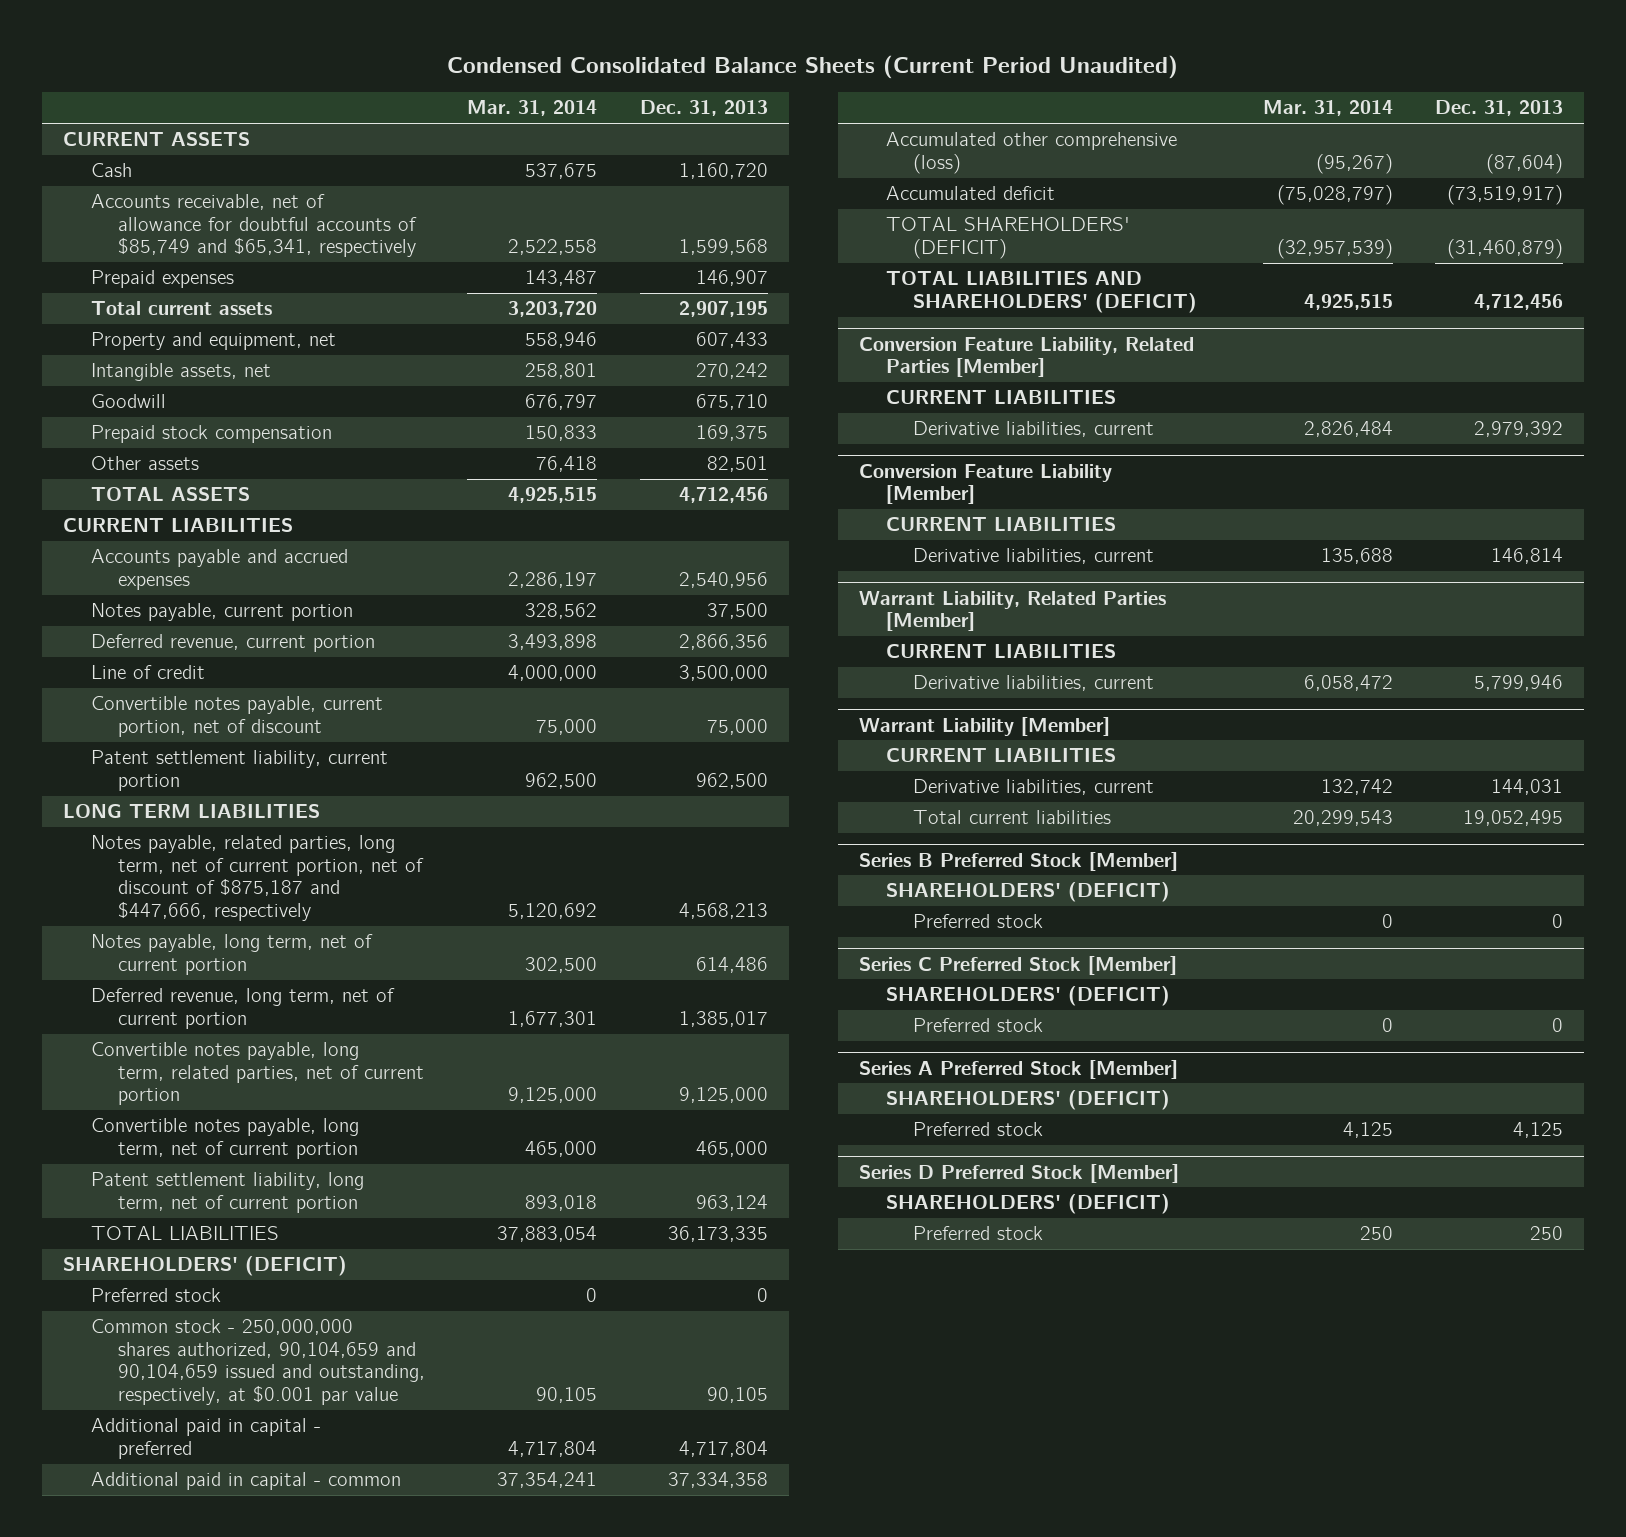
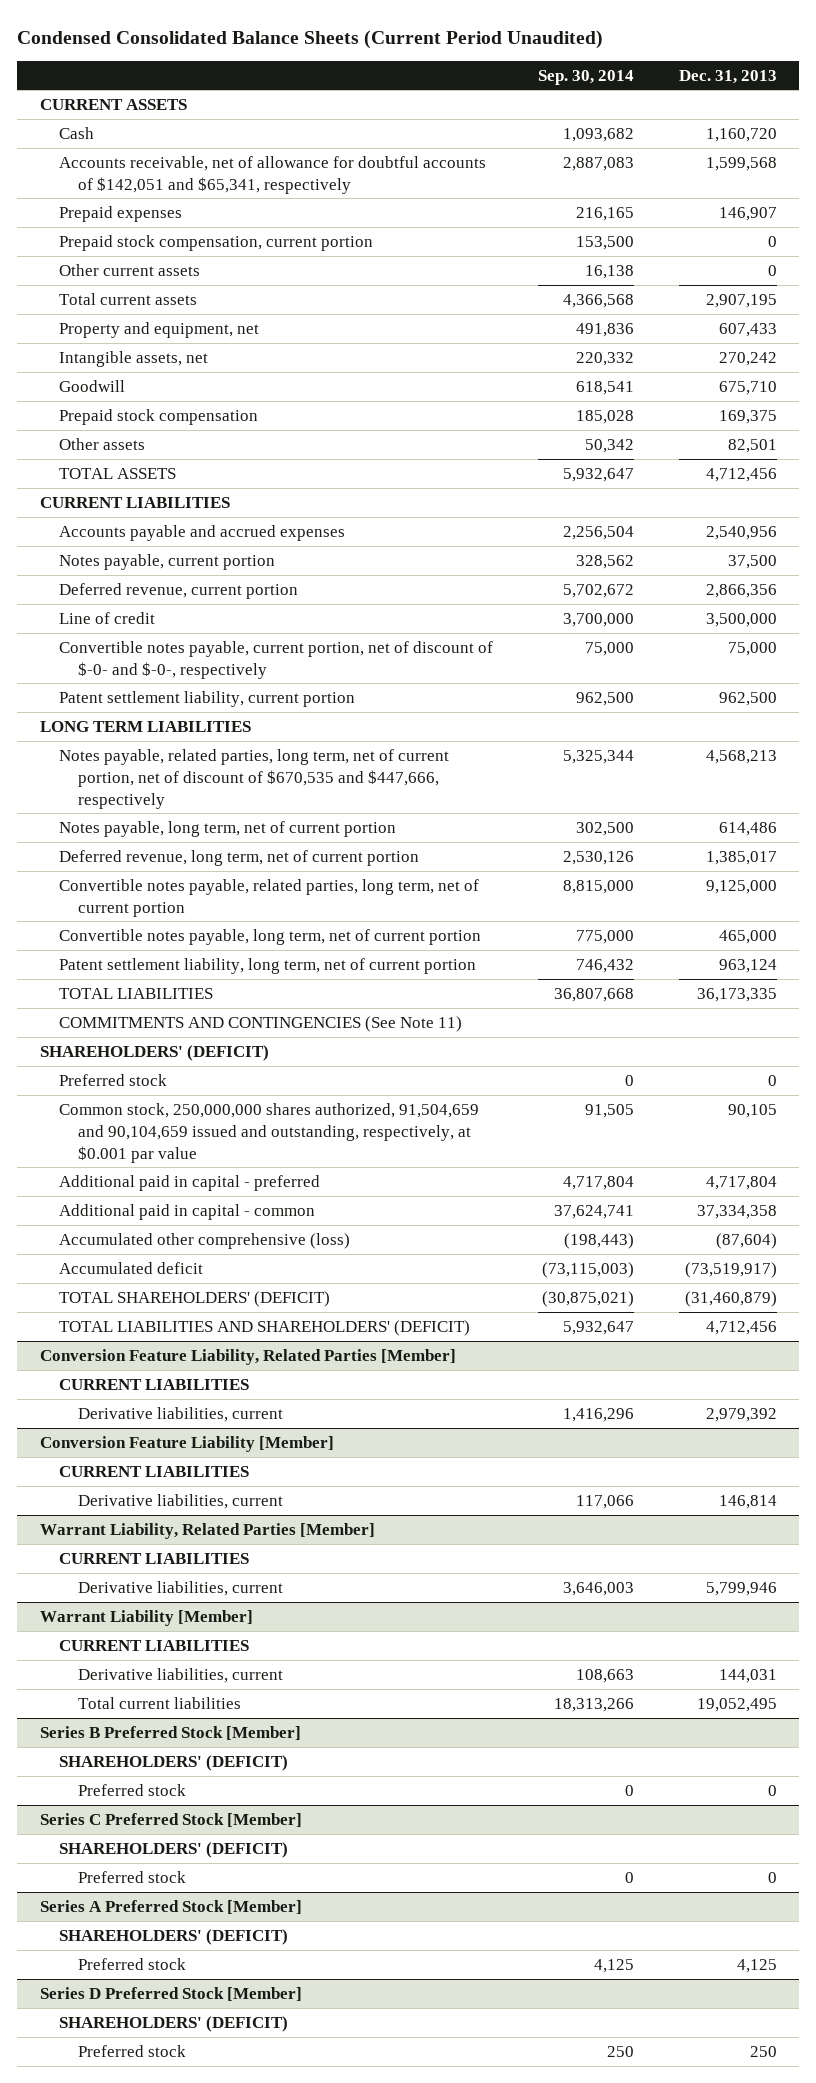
[467,100,598,117] Mar. 31, 2014 -> none
none -> [537,69,634,85] Sep. 30, 2014
[90,194,418,258] Accounts receivable, net of allowance for doubtful accounts of $85,749 and $65,341, respectively -> [58,155,486,194] Accounts receivable, net of allowance for doubtful accounts of $142,051 and $65,341, respectively
none -> [58,234,373,251] Prepaid stock compensation, current portion
none -> [58,263,200,276] Other current assets
[90,696,383,737] Convertible notes payable, current portion, net of discount -> [58,640,493,679] Convertible notes payable, current portion, net of discount of $-0- and $-0-, respectively
[90,835,425,921] Notes payable, related parties, long term, net of current portion, net of discount of $875,187 and $447,666, respectively -> [58,748,449,809] Notes payable, related parties, long term, net of current portion, net of discount of $670,535 and $447,666, respectively
[90,1042,425,1106] Convertible notes payable, long term, related parties, net of current portion -> [58,878,479,917] Convertible notes payable, related parties, long term, net of current portion
none -> [58,1015,462,1032] COMMITMENTS AND CONTINGENCIES (See Note 11)
[90,1319,426,1405] Common stock - 250,000,000 shares authorized, 90,104,659 and 90,104,659 issued and outstanding, respectively, at $0.001 par value -> [58,1102,479,1163] Common stock, 250,000,000 shares authorized, 91,504,659 and 90,104,659 issued and outstanding, respectively, at $0.001 par value

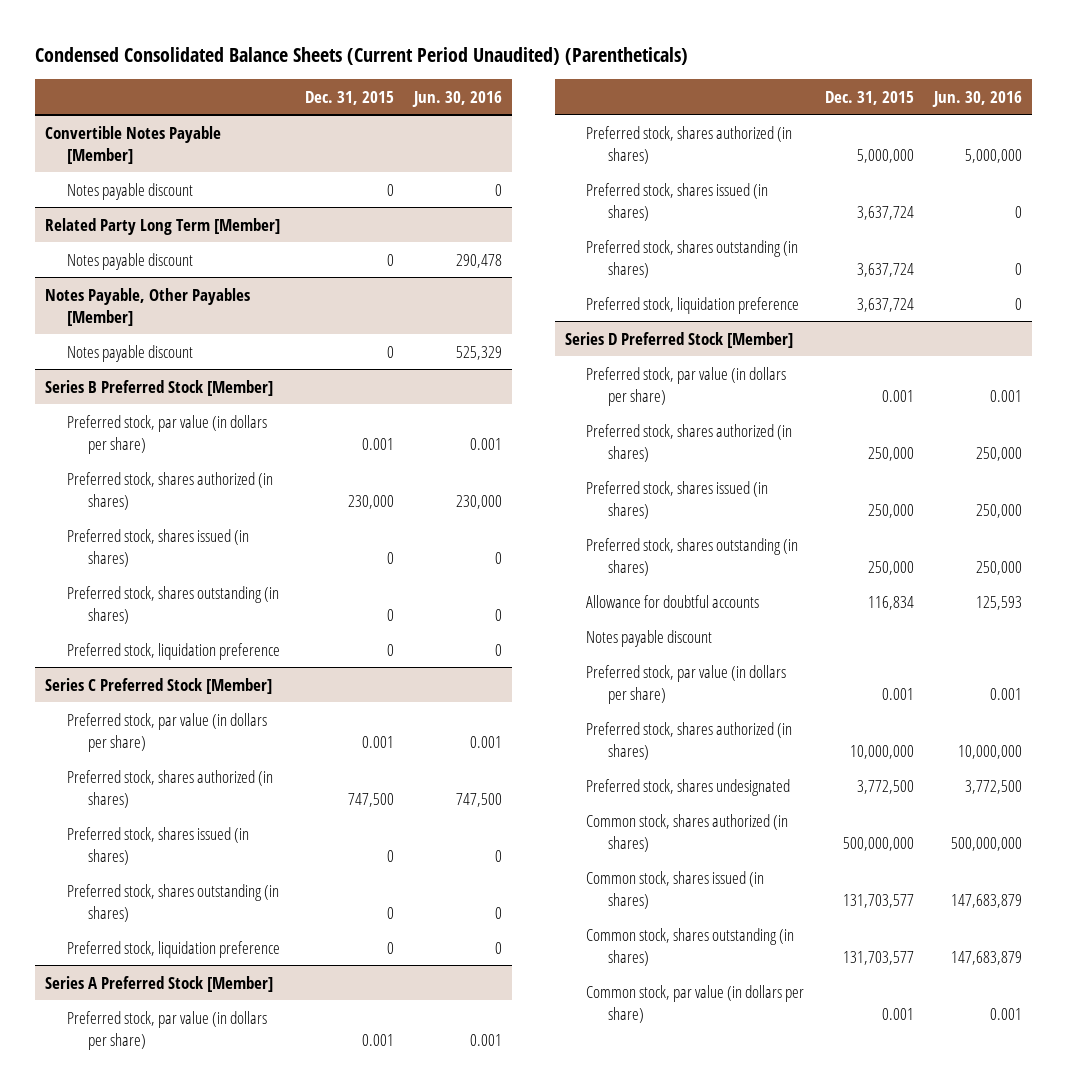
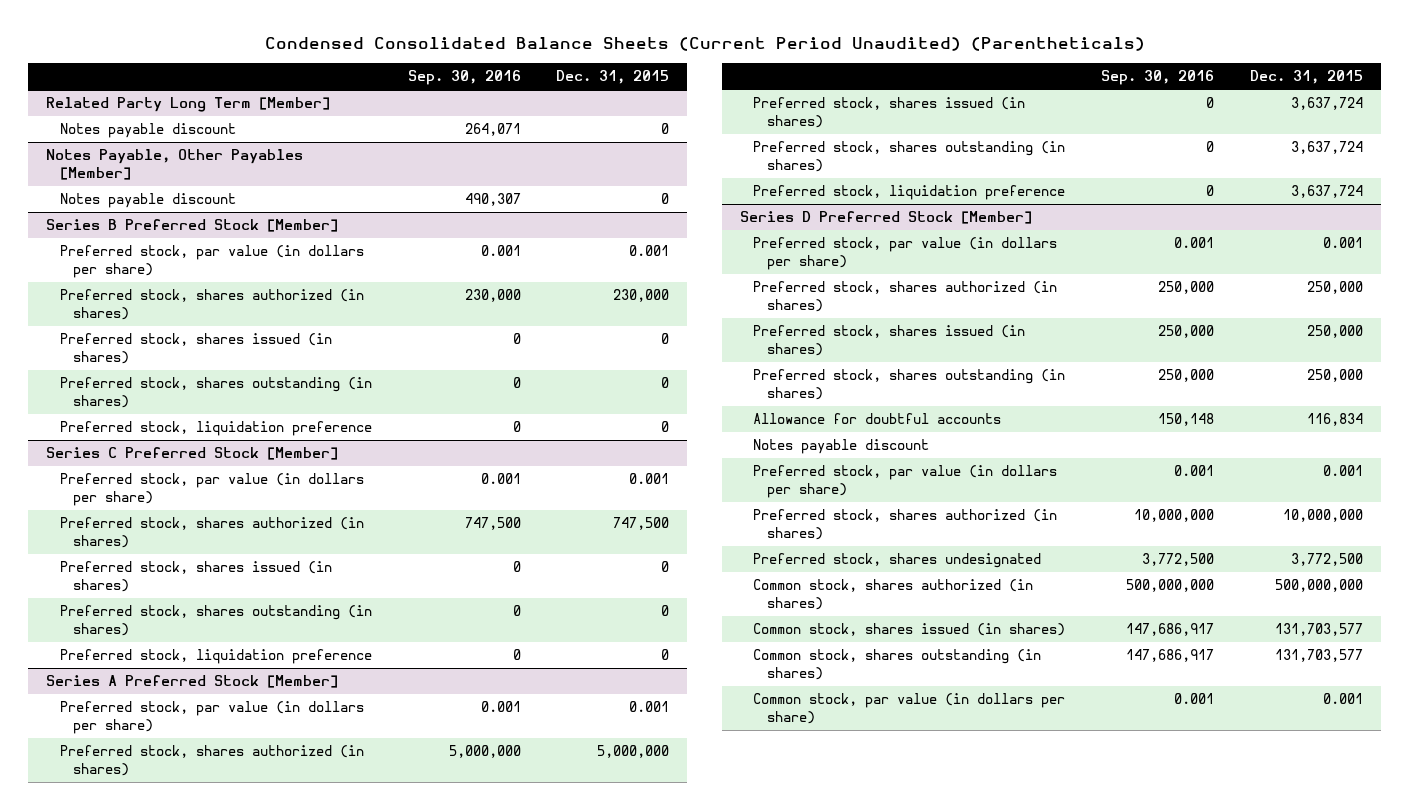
[411,90,502,107] Jun. 30, 2016 -> none
none -> [407,70,521,86] Sep. 30, 2016
[45,125,222,164] Convertible Notes Payable [Member] -> none
[66,182,193,200] Notes payable discount -> none

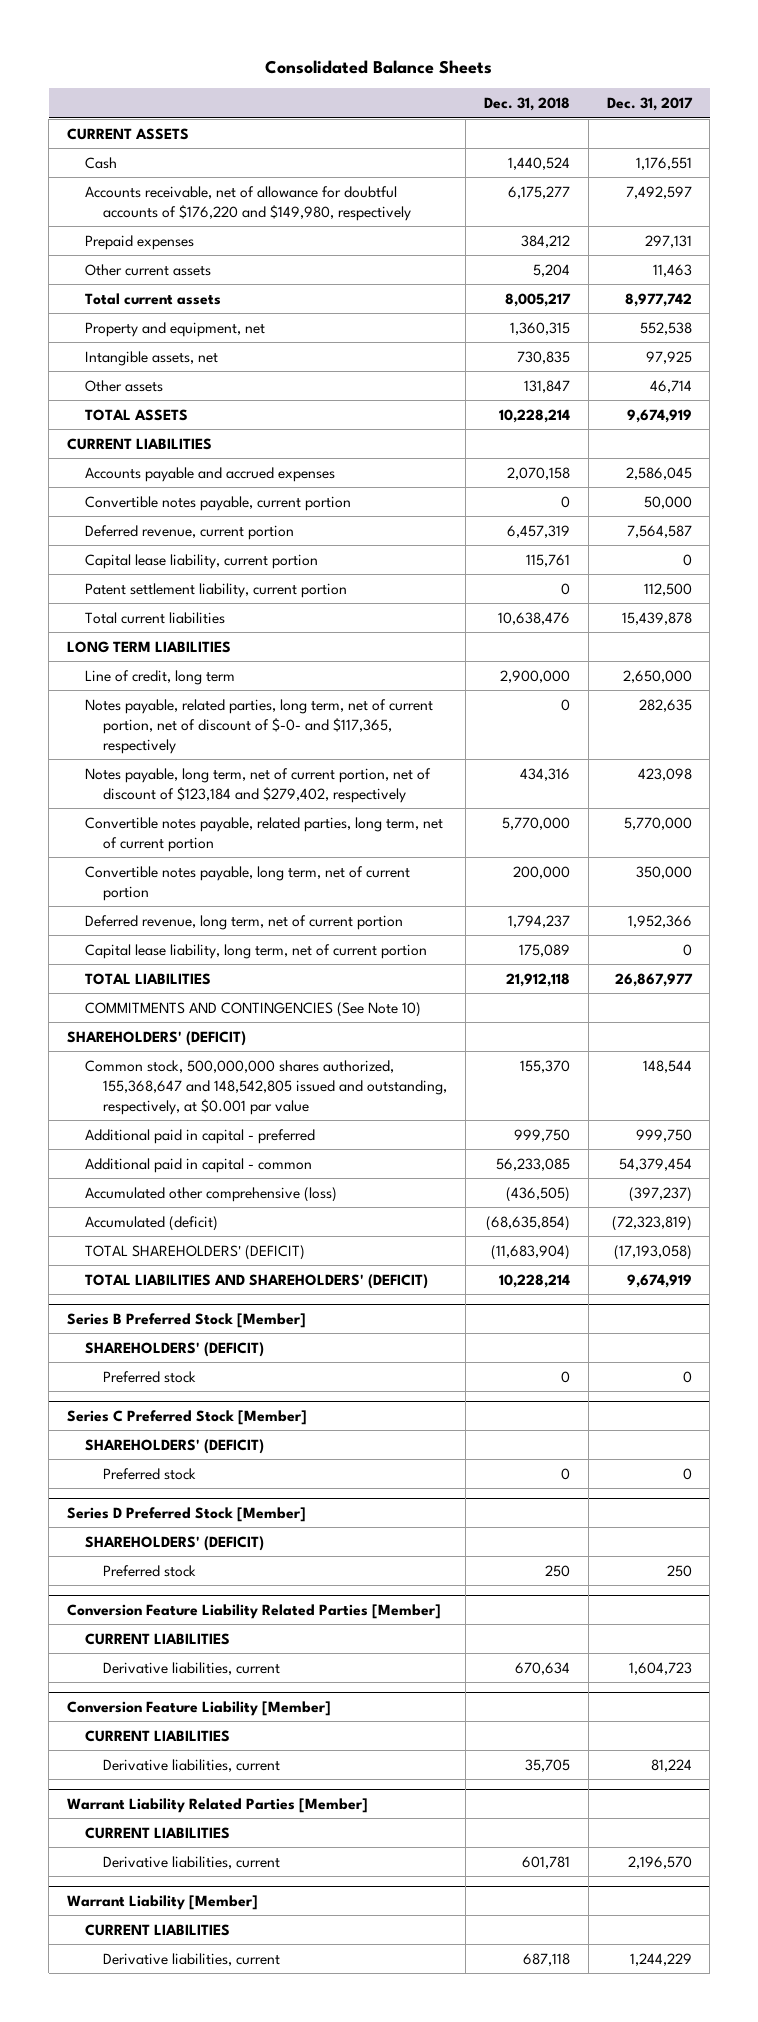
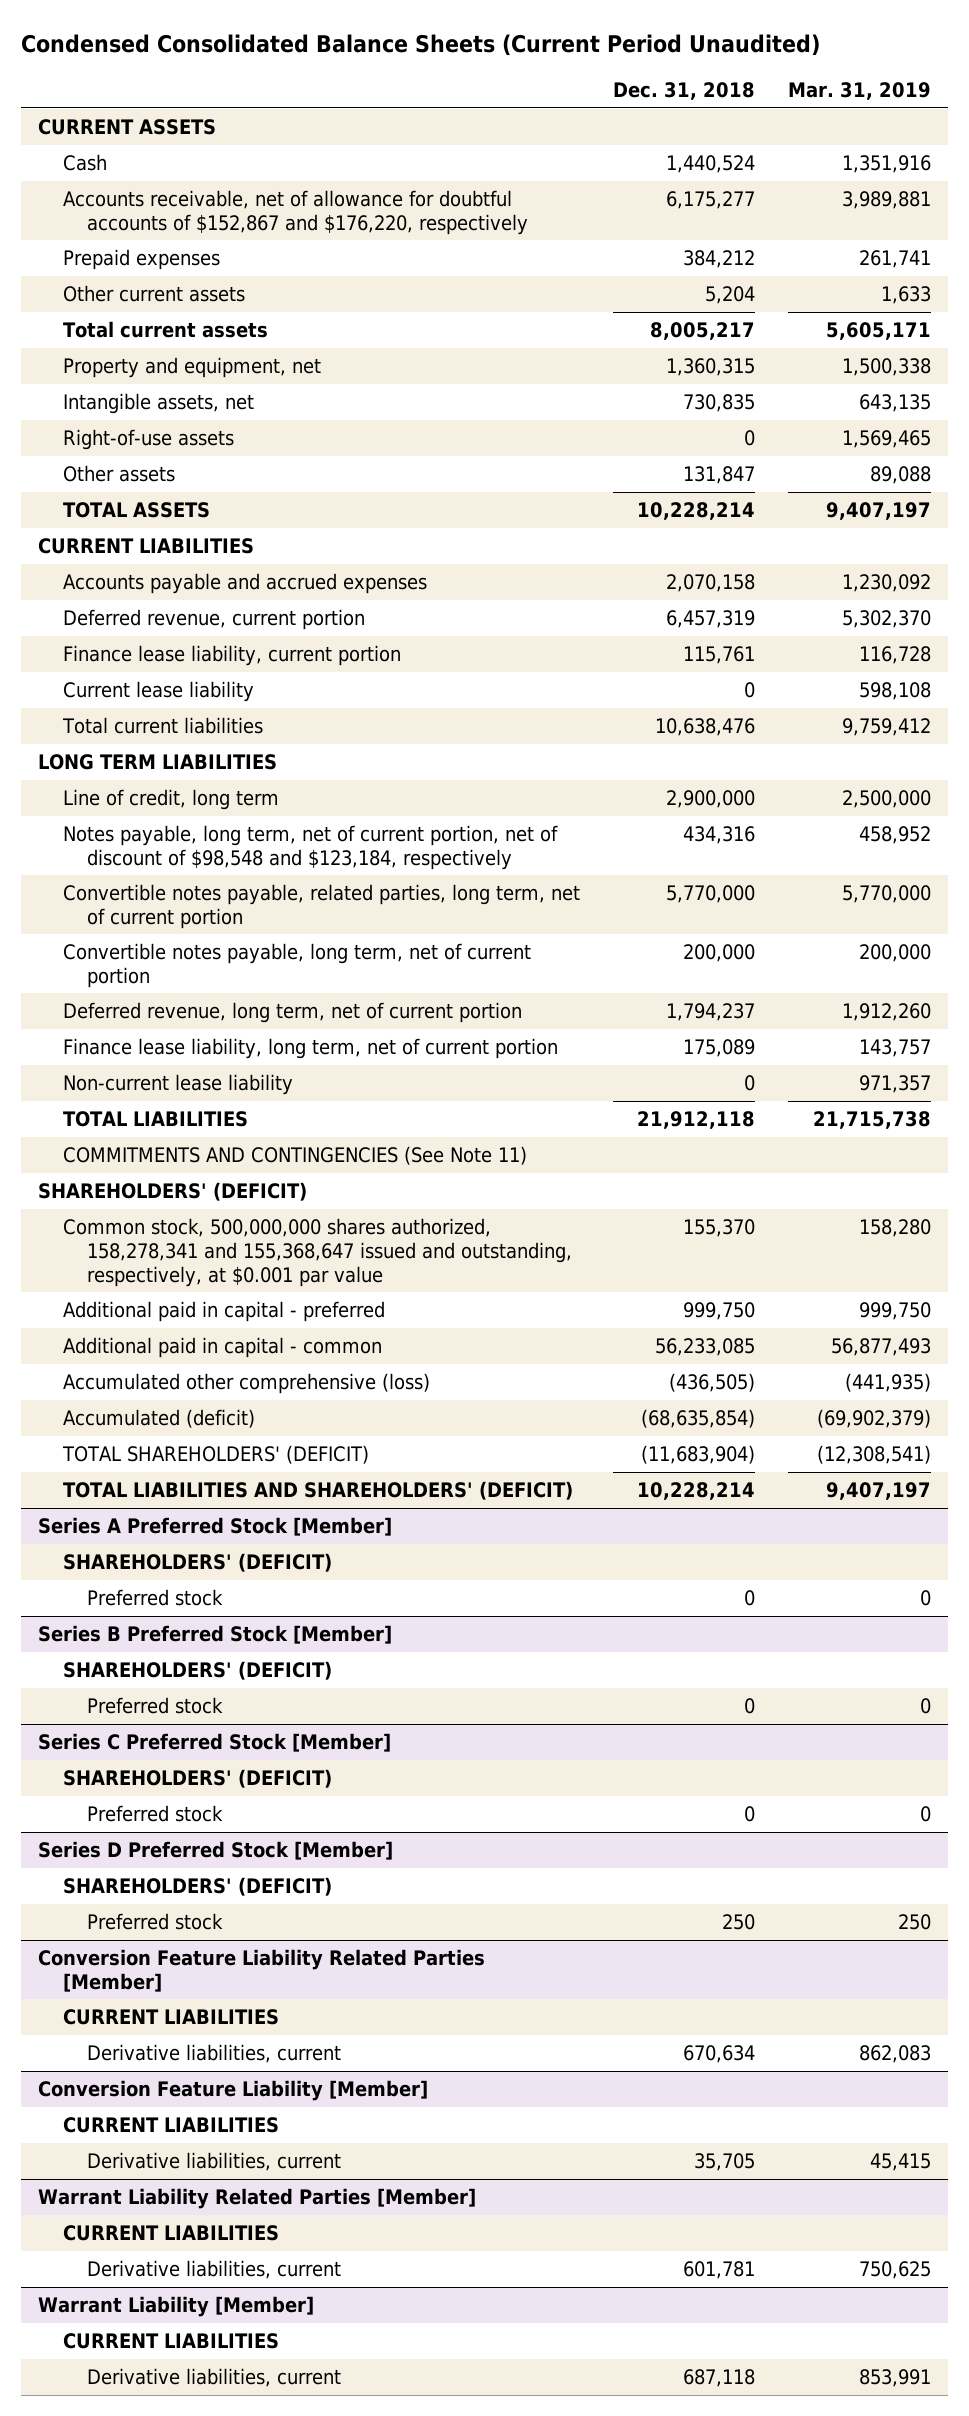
[265,59,493,74] Consolidated Balance Sheets -> [21,34,821,57] Condensed Consolidated Balance Sheets (Current Period Unaudited)
[606,97,693,112] Dec. 31, 2017 -> none
none -> [788,82,932,101] Mar. 31, 2019
[85,185,412,221] Accounts receivable, net of allowance for doubtful accounts of $176,220 and $149,980, respectively -> [62,190,529,235] Accounts receivable, net of allowance for doubtful accounts of $152,867 and $176,220, respectively
none -> [62,429,234,451] Right-of-use assets
[85,495,352,511] Convertible notes payable, current portion -> none
[85,582,348,598] Patent settlement liability, current portion -> none
[85,553,319,569] Capital lease liability, current portion -> [62,645,401,667] Finance lease liability, current portion
none -> [62,681,254,703] Current lease liability
[85,698,434,754] Notes payable, related parties, long term, net of current portion, net of discount of $-0- and $117,365, respectively -> none
[85,767,432,803] Notes payable, long term, net of current portion, net of discount of $123,184 and $279,402, respectively -> [62,825,558,870] Notes payable, long term, net of current portion, net of discount of $98,548 and $123,184, respectively
[85,943,428,959] Capital lease liability, long term, net of current portion -> [62,1038,558,1060] Finance lease liability, long term, net of current portion
none -> [62,1074,293,1096] Non-current lease liability
[85,1001,422,1017] COMMITMENTS AND CONTINGENCIES (See Note 10) -> [62,1146,527,1166] COMMITMENTS AND CONTINGENCIES (See Note 11)
[85,1059,448,1115] Common stock, 500,000,000 shares authorized, 155,368,647 and 148,542,805 issued and outstanding, respectively, at $0.001 par value -> [62,1218,573,1287] Common stock, 500,000,000 shares authorized, 158,278,341 and 155,368,647 issued and outstanding, respectively, at $0.001 par value
none -> [37,1517,392,1537] Series A Preferred Stock [Member]
none -> [62,1553,332,1573] SHAREHOLDERS' (DEFICIT)
none -> [87,1589,224,1607] Preferred stock

